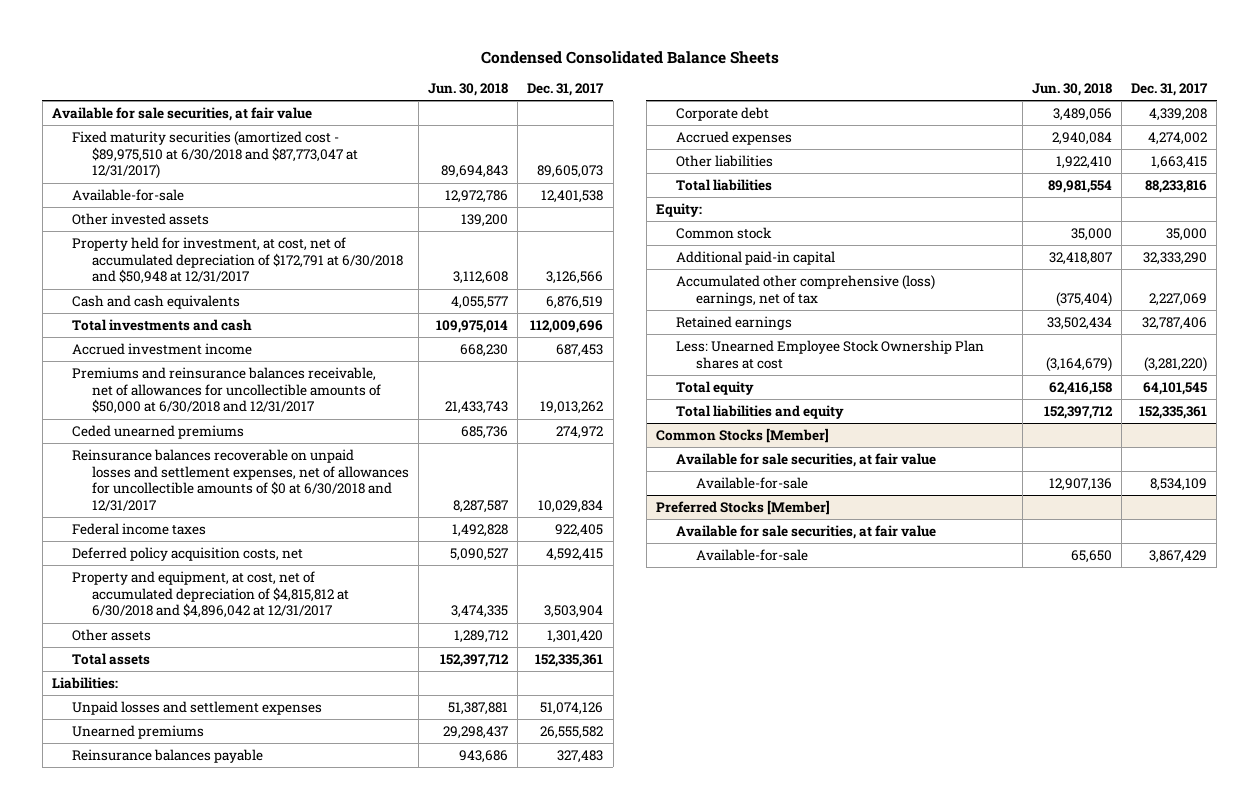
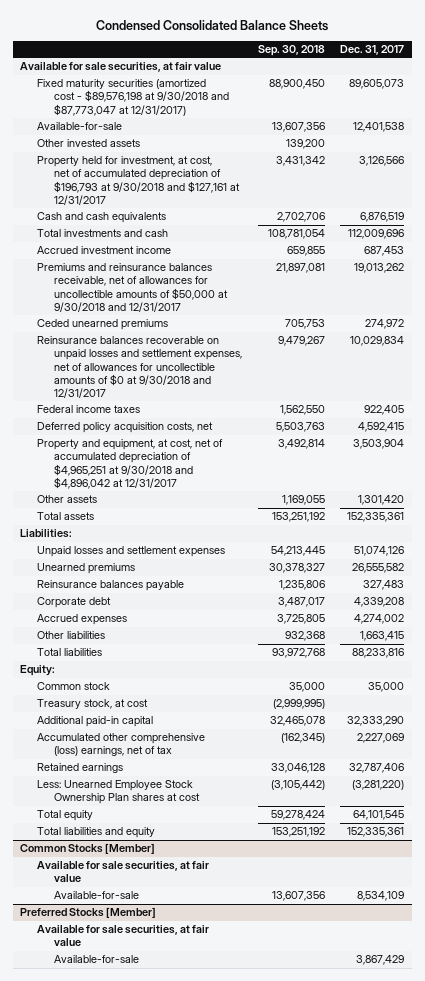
[428,83,509,97] Jun. 30, 2018 -> none
none -> [257,45,325,57] Sep. 30, 2018
[72,130,359,180] Fixed maturity securities (amortized cost - $89,975,510 at 6/30/2018 and $87,773,047 at 12/31/2017) -> [37,79,230,116] Fixed maturity securities (amortized cost - $89,576,198 at 9/30/2018 and $87,773,047 at 12/31/2017)
[72,236,404,285] Property held for investment, at cost, net of accumulated depreciation of $172,791 at 6/30/2018 and $50,948 at 12/31/2017 -> [37,156,241,205] Property held for investment, at cost, net of accumulated depreciation of $196,793 at 9/30/2018 and $127,161 at 12/31/2017
[72,366,382,415] Premiums and reinsurance balances receivable, net of allowances for uncollectible amounts of $50,000 at 6/30/2018 and 12/31/2017 -> [37,263,229,312] Premiums and reinsurance balances receivable, net of allowances for uncollectible amounts of $50,000 at 9/30/2018 and 12/31/2017
[72,448,410,512] Reinsurance balances recoverable on unpaid losses and settlement expenses, net of allowances for uncollectible amounts of $0 at 6/30/2018 and 12/31/2017 -> [37,336,243,398] Reinsurance balances recoverable on unpaid losses and settlement expenses, net of allowances for uncollectible amounts of $0 at 9/30/2018 and 12/31/2017
[72,570,350,619] Property and equipment, at cost, net of accumulated depreciation of $4,815,812 at 6/30/2018 and $4,896,042 at 12/31/2017 -> [37,439,224,489] Property and equipment, at cost, net of accumulated depreciation of $4,965,251 at 9/30/2018 and $4,896,042 at 12/31/2017
none -> [37,699,149,710] Treasury stock, at cost

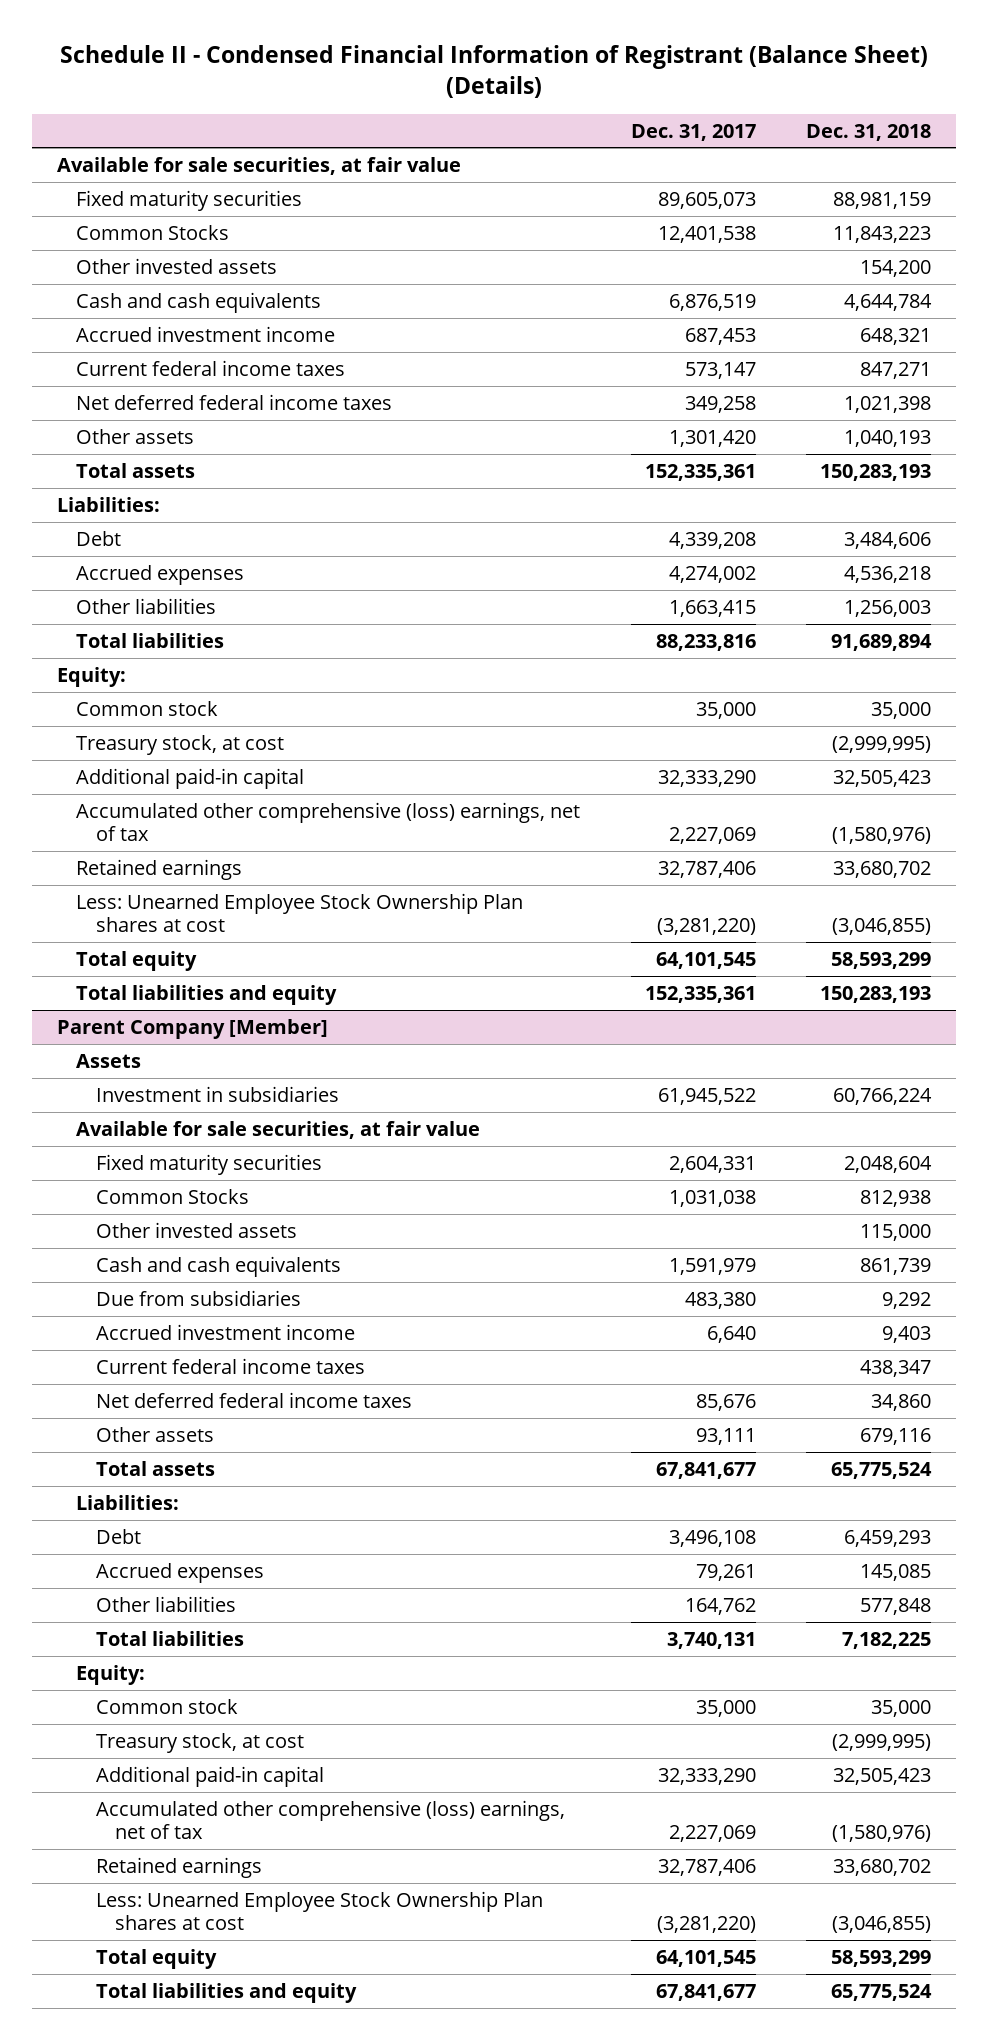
[96,19,329,31] Condensed Consolidated Balance Sheets -> [59,44,928,98] Schedule II - Condensed Financial Information of Registrant (Balance Sheet) (Details)
[257,45,325,57] Sep. 30, 2018 -> none
none -> [805,123,931,141] Dec. 31, 2018
[37,79,230,116] Fixed maturity securities (amortized cost - $89,576,198 at 9/30/2018 and $87,773,047 at 12/31/2017) -> [76,189,303,211] Fixed maturity securities
[37,122,123,131] Available-for-sale -> [76,224,230,240] Common Stocks
[37,156,241,205] Property held for investment, at cost, net of accumulated depreciation of $196,793 at 9/30/2018 and $127,161 at 12/31/2017 -> none
[37,229,169,238] Total investments and cash -> none
[37,263,229,312] Premiums and reinsurance balances receivable, net of allowances for uncollectible amounts of $50,000 at 9/30/2018 and 12/31/2017 -> none
[37,319,169,331] Ceded unearned premiums -> none
[37,336,243,398] Reinsurance balances recoverable on unpaid losses and settlement expenses, net of allowances for uncollectible amounts of $0 at 9/30/2018 and 12/31/2017 -> none
[37,422,214,434] Deferred policy acquisition costs, net -> none
[37,439,224,489] Property and equipment, at cost, net of accumulated depreciation of $4,965,251 at 9/30/2018 and $4,896,042 at 12/31/2017 -> none
[37,405,141,414] Federal income taxes -> [76,359,346,376] Current federal income taxes
[364,405,405,416] 922,405 -> [684,361,756,379] 573,147
none -> [76,393,393,410] Net deferred federal income taxes
[37,546,226,558] Unpaid losses and settlement expenses -> none
[37,563,136,575] Unearned premiums -> none
[37,580,185,592] Reinsurance balances payable -> none
[37,597,112,609] Corporate debt -> [76,530,122,546] Debt
[20,843,156,855] Common Stocks [Member] -> none
[37,861,210,883] Available for sale securities, at fair value -> none
[54,891,140,900] Available-for-sale -> none
[20,907,157,919] Preferred Stocks [Member] -> none
none -> [57,1018,329,1039] Parent Company [Member]
none -> [76,1053,142,1068] Assets
none -> [95,1085,339,1102] Investment in subsidiaries
[54,955,140,964] Available-for-sale -> none
none -> [95,1153,322,1175] Fixed maturity securities
none -> [95,1188,249,1204] Common Stocks
none -> [95,1221,297,1238] Other invested assets
none -> [95,1255,341,1277] Cash and cash equivalents
none -> [95,1289,301,1306] Due from subsidiaries
none -> [95,1323,355,1340] Accrued investment income
none -> [95,1357,365,1374] Current federal income taxes
none -> [95,1391,412,1408] Net deferred federal income taxes
none -> [95,1426,214,1442] Other assets
none -> [95,1460,215,1476] Total assets
none -> [76,1494,180,1510] Liabilities:
none -> [95,1528,141,1544] Debt
none -> [95,1562,264,1583] Accrued expenses
none -> [95,1595,236,1612] Other liabilities
none -> [95,1630,244,1646] Total liabilities
none -> [76,1664,146,1685] Equity:
none -> [95,1698,238,1714] Common stock
none -> [95,1732,304,1753] Treasury stock, at cost
none -> [95,1765,324,1787] Additional paid-in capital
none -> [95,1799,565,1840] Accumulated other comprehensive (loss) earnings, net of tax
none -> [95,1856,262,1878] Retained earnings
none -> [95,1890,543,1931] Less: Unearned Employee Stock Ownership Plan shares at cost
none -> [95,1948,217,1969] Total equity
none -> [95,1982,357,2003] Total liabilities and equity

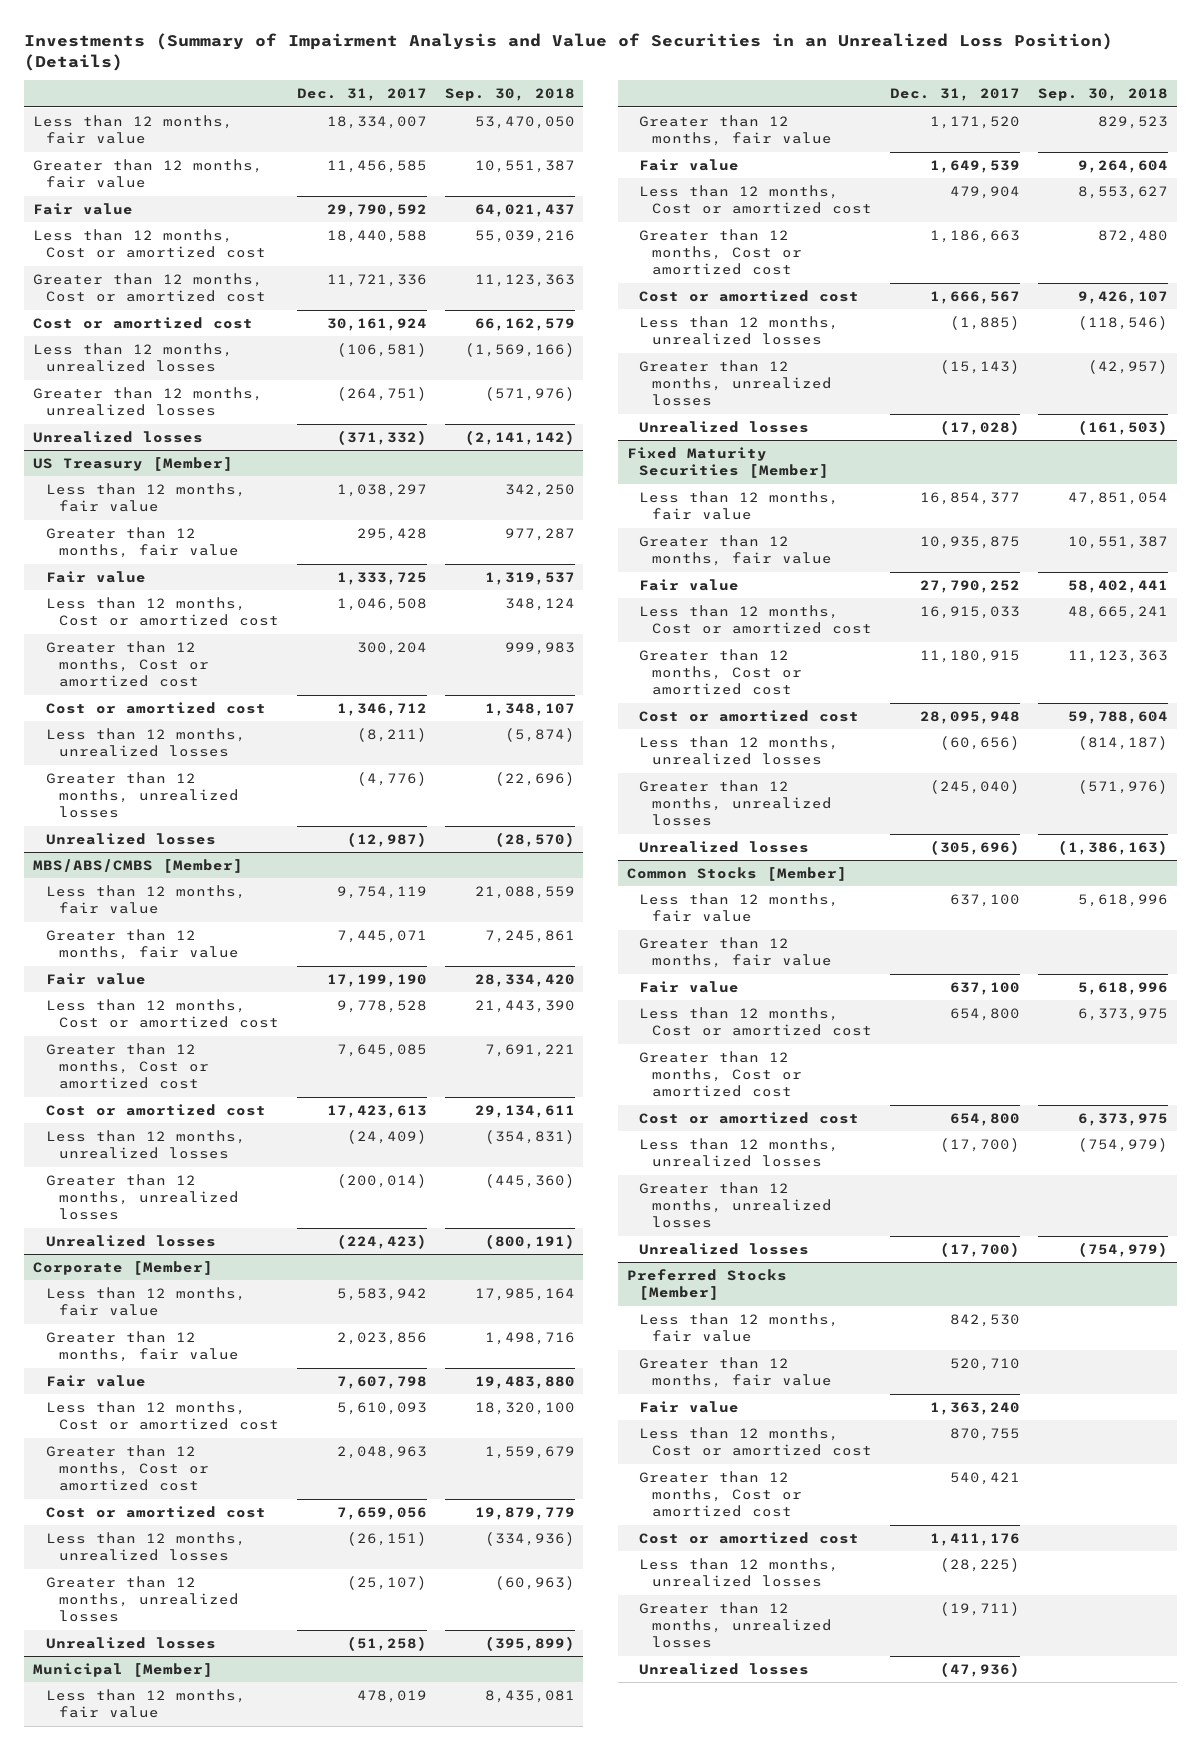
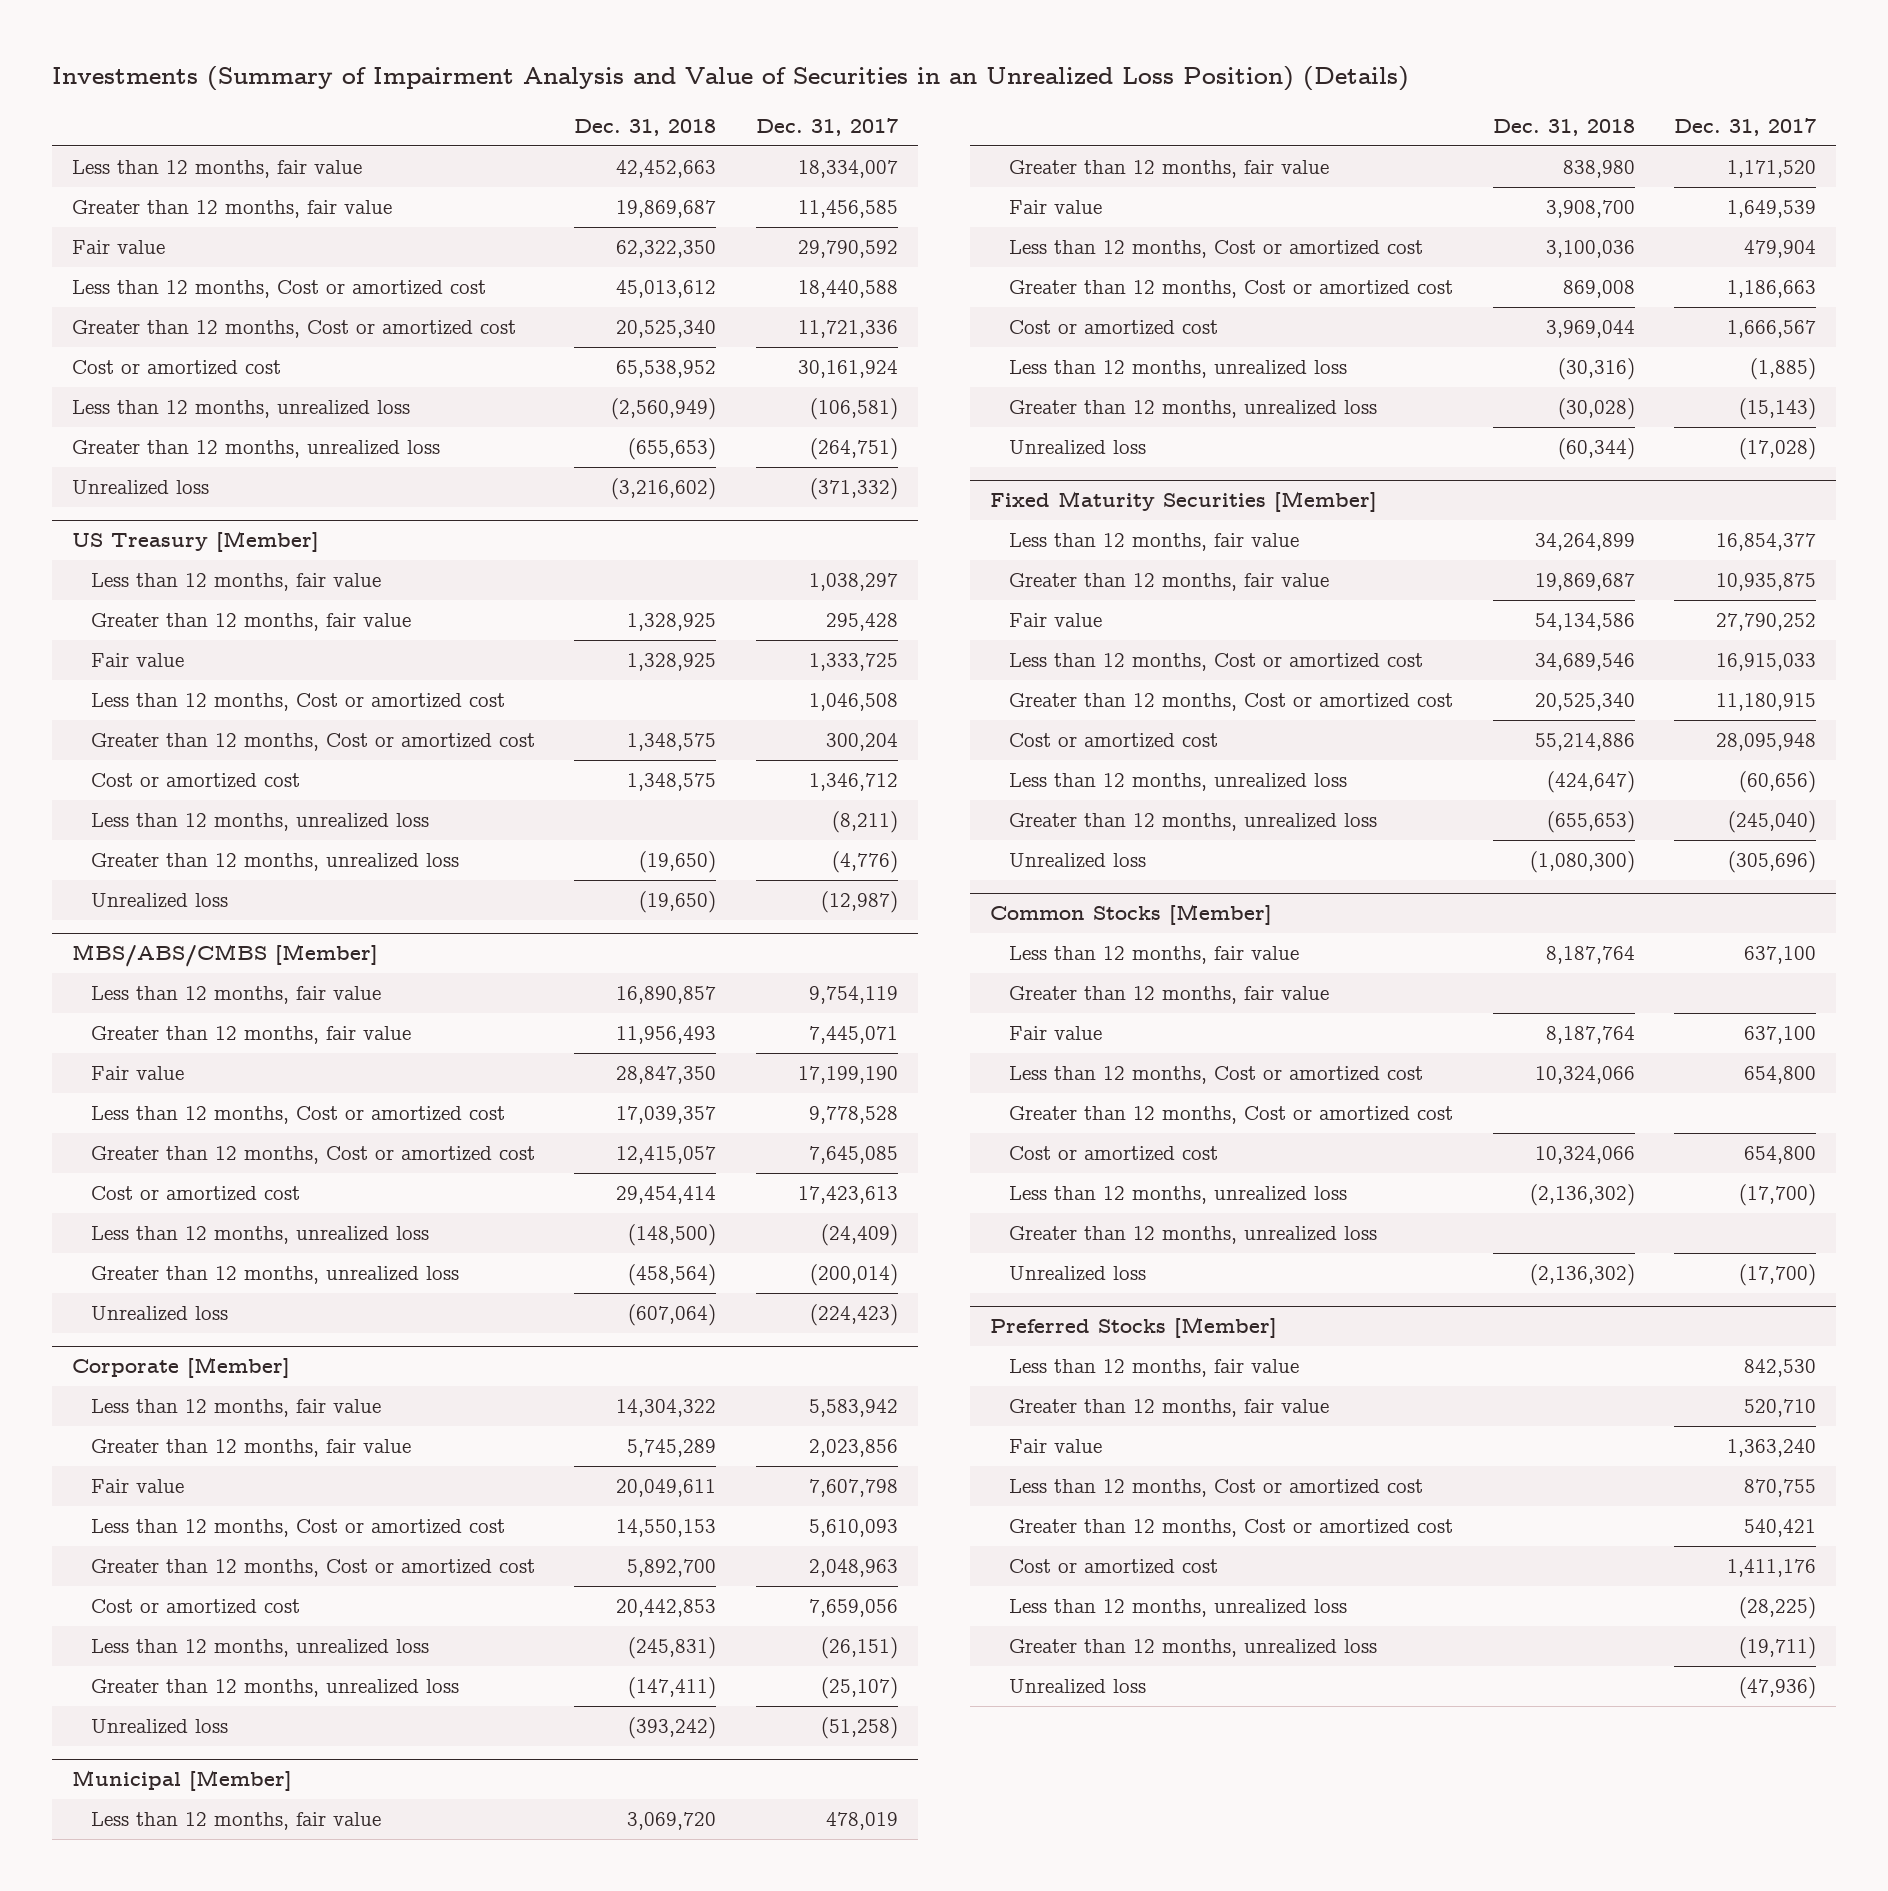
[444,88,575,102] Sep. 30, 2018 -> none
none -> [574,118,717,136] Dec. 31, 2018
[33,343,234,373] Less than 12 months, unrealized losses -> [71,400,410,419] Less than 12 months, unrealized loss
[33,387,264,417] Greater than 12 months, unrealized losses -> [71,440,440,459] Greater than 12 months, unrealized loss
[33,431,204,444] Unrealized losses -> [71,480,209,496] Unrealized loss
[46,728,247,758] Less than 12 months, unrealized losses -> [90,813,429,832] Less than 12 months, unrealized loss
[46,772,239,819] Greater than 12 months, unrealized losses -> [90,853,459,872] Greater than 12 months, unrealized loss
[46,833,217,846] Unrealized losses -> [90,893,228,909] Unrealized loss
[46,1130,247,1160] Less than 12 months, unrealized losses -> [90,1226,429,1245] Less than 12 months, unrealized loss
[46,1174,239,1221] Greater than 12 months, unrealized losses -> [90,1266,459,1285] Greater than 12 months, unrealized loss
[46,1235,217,1248] Unrealized losses -> [90,1306,228,1322] Unrealized loss
[46,1532,247,1562] Less than 12 months, unrealized losses -> [90,1639,429,1658] Less than 12 months, unrealized loss
[46,1576,239,1623] Greater than 12 months, unrealized losses -> [90,1679,459,1698] Greater than 12 months, unrealized loss
[46,1637,217,1650] Unrealized losses -> [90,1719,228,1735] Unrealized loss
[639,316,840,346] Less than 12 months, unrealized losses -> [1009,360,1348,379] Less than 12 months, unrealized loss
[639,360,833,407] Greater than 12 months, unrealized losses -> [1009,400,1378,419] Greater than 12 months, unrealized loss
[639,421,810,434] Unrealized losses -> [1009,440,1147,456] Unrealized loss
[639,736,840,766] Less than 12 months, unrealized losses -> [1009,773,1348,792] Less than 12 months, unrealized loss
[639,780,833,827] Greater than 12 months, unrealized losses -> [1009,813,1378,832] Greater than 12 months, unrealized loss
[639,841,810,854] Unrealized losses -> [1009,853,1147,869] Unrealized loss
[639,1138,840,1168] Less than 12 months, unrealized losses -> [1009,1186,1348,1205] Less than 12 months, unrealized loss
[639,1182,833,1229] Greater than 12 months, unrealized losses -> [1009,1226,1378,1245] Greater than 12 months, unrealized loss
[639,1243,810,1256] Unrealized losses -> [1009,1266,1147,1282] Unrealized loss
[639,1558,840,1588] Less than 12 months, unrealized losses -> [1009,1599,1348,1618] Less than 12 months, unrealized loss
[639,1602,833,1649] Greater than 12 months, unrealized losses -> [1009,1639,1378,1658] Greater than 12 months, unrealized loss
[639,1663,810,1676] Unrealized losses -> [1009,1679,1147,1695] Unrealized loss

